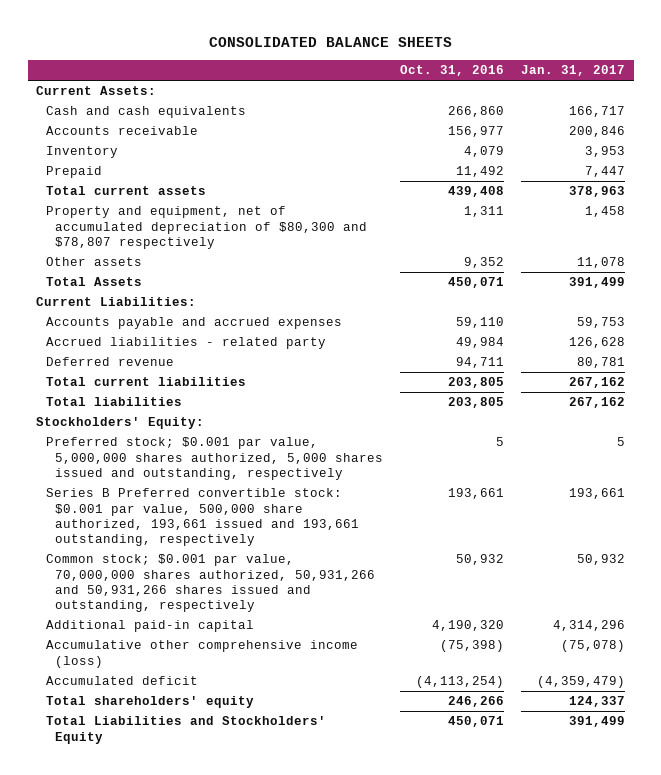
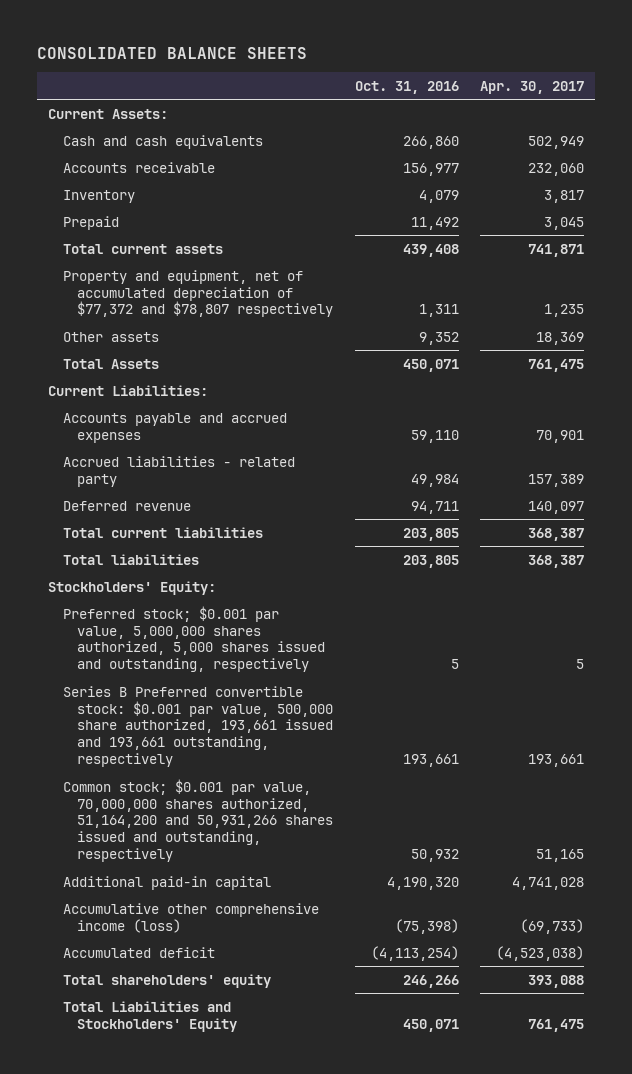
[521,65,626,77] Jan. 31, 2017 -> none
none -> [480,80,585,94] Apr. 30, 2017
[45,206,367,250] Property and equipment, net of accumulated depreciation of $80,300 and $78,807 respectively -> [62,269,334,318] Property and equipment, net of accumulated depreciation of $77,372 and $78,807 respectively
[45,554,375,613] Common stock; $0.001 par value, 70,000,000 shares authorized, 50,931,266 and 50,931,266 shares issued and outstanding, respectively -> [62,778,334,863] Common stock; $0.001 par value, 70,000,000 shares authorized, 51,164,200 and 50,931,266 shares issued and outstanding, respectively

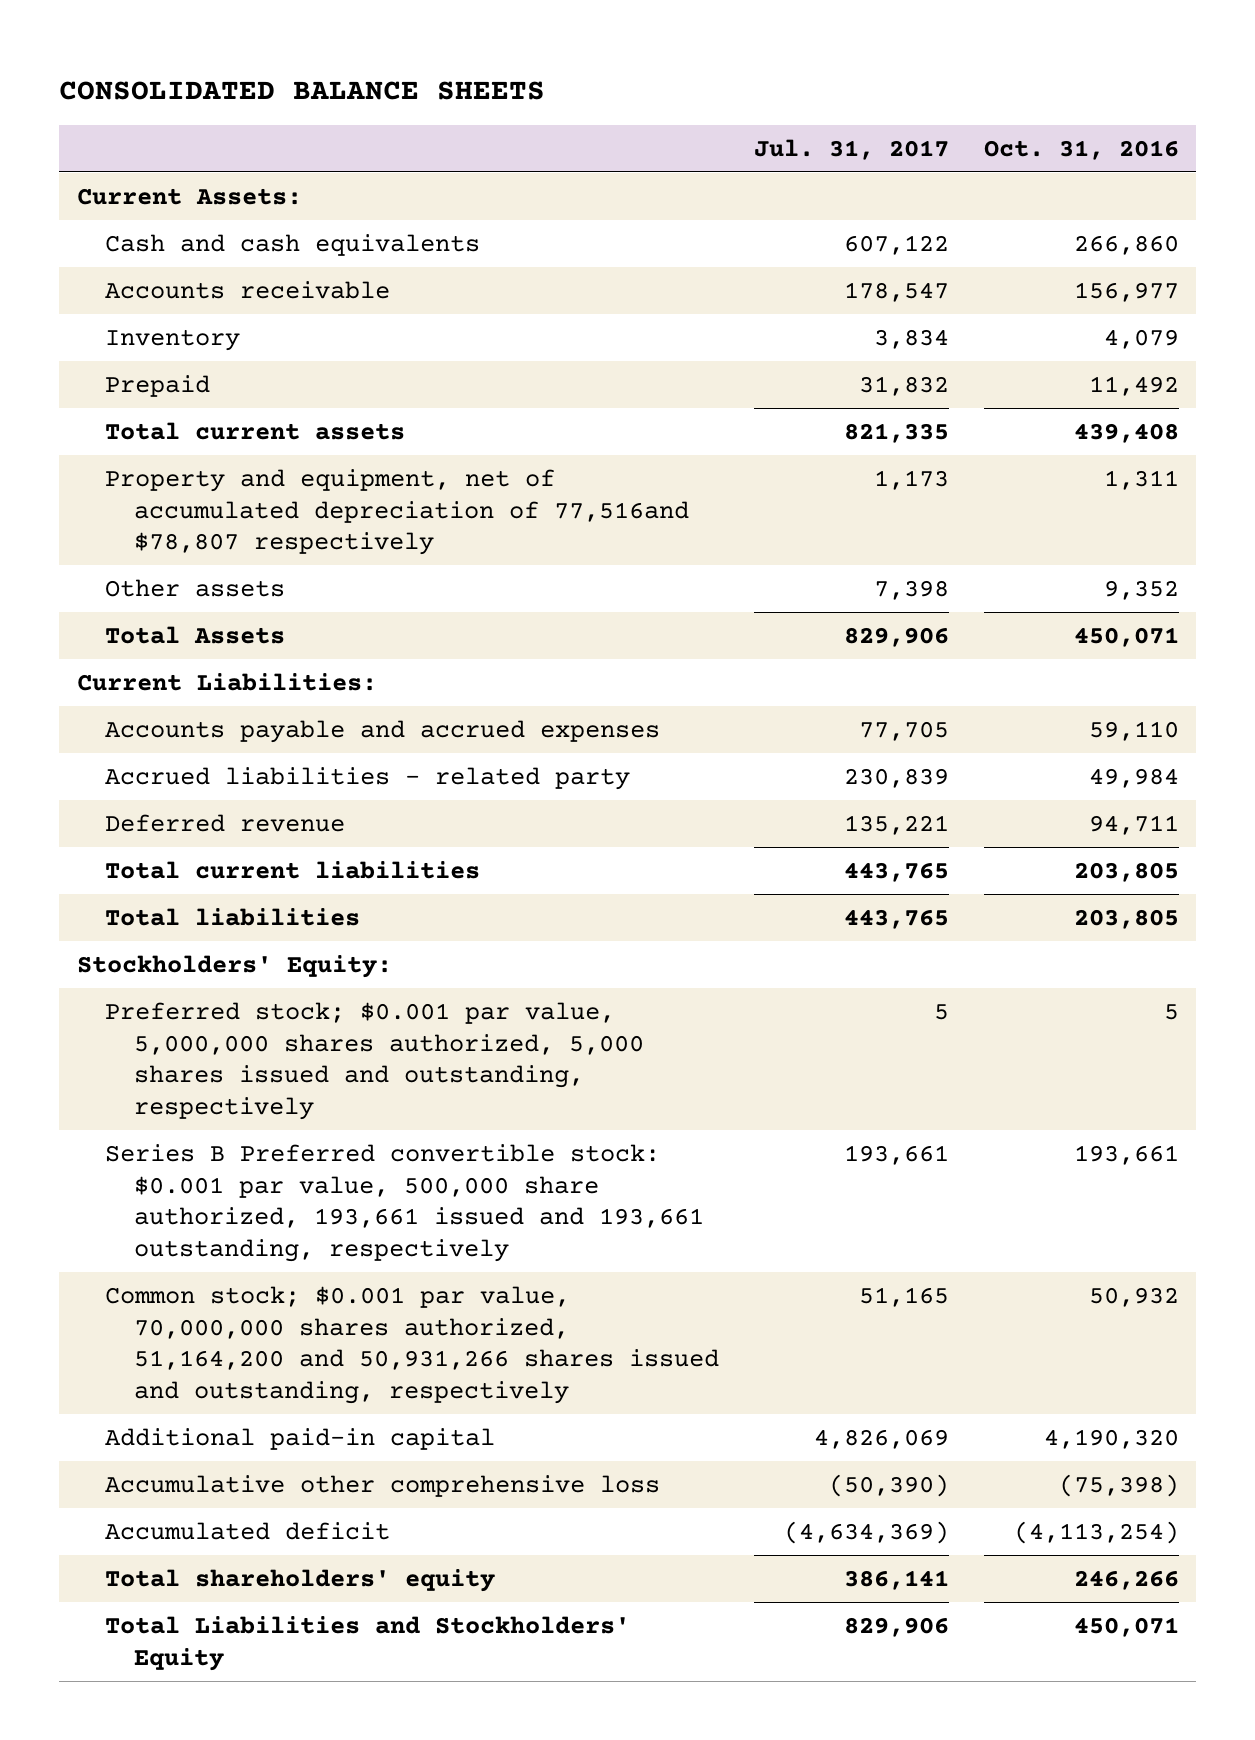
[480,80,585,94] Apr. 30, 2017 -> none
none -> [753,138,949,160] Jul. 31, 2017
[62,269,334,318] Property and equipment, net of accumulated depreciation of $77,372 and $78,807 respectively -> [105,468,689,556] Property and equipment, net of accumulated depreciation of 77,516and $78,807 respectively
[62,902,319,933] Accumulative other comprehensive income (loss) -> [105,1474,661,1497] Accumulative other comprehensive loss

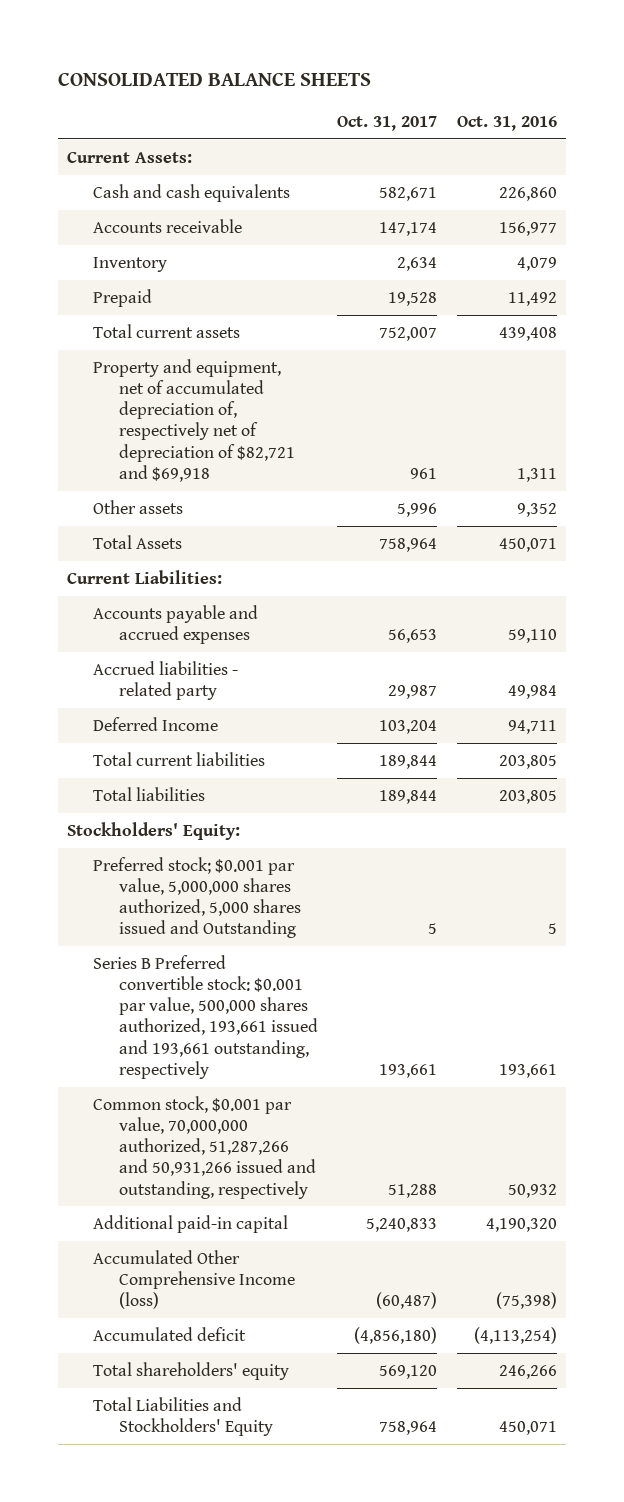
[753,138,949,160] Jul. 31, 2017 -> none
none -> [337,115,438,131] Oct. 31, 2017
[1073,234,1179,255] 266,860 -> [498,187,557,202] 226,860
[105,468,689,556] Property and equipment, net of accumulated depreciation of 77,516and $78,807 respectively -> [93,359,295,482] Property and equipment, net of accumulated depreciation of, respectively net of depreciation of $82,721 and $69,918
[105,813,346,832] Deferred revenue -> [93,717,219,732] Deferred Income
[105,1001,644,1121] Preferred stock; $0.001 par value, 5,000,000 shares authorized, 5,000 shares issued and outstanding, respectively -> [93,857,301,939] Preferred stock; $0.001 par value, 5,000,000 shares authorized, 5,000 shares issued and Outstanding
[105,1143,704,1263] Series B Preferred convertible stock: $0.001 par value, 500,000 share authorized, 193,661 issued and 193,661 outstanding, respectively -> [93,955,318,1079] Series B Preferred convertible stock: $0.001 par value, 500,000 shares authorized, 193,661 issued and 193,661 outstanding, respectively
[105,1285,719,1405] Common stock; $0.001 par value, 70,000,000 shares authorized, 51,164,200 and 50,931,266 shares issued and outstanding, respectively -> [93,1096,316,1199] Common stock, $0.001 par value, 70,000,000 authorized, 51,287,266 and 50,931,266 issued and outstanding, respectively
[105,1474,661,1497] Accumulative other comprehensive loss -> [93,1250,295,1310] Accumulated Other Comprehensive Income (loss)

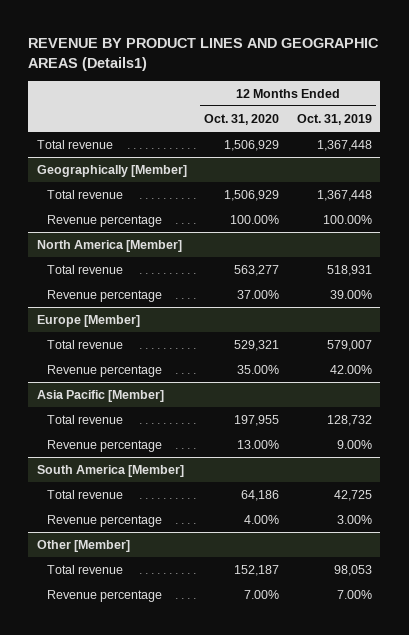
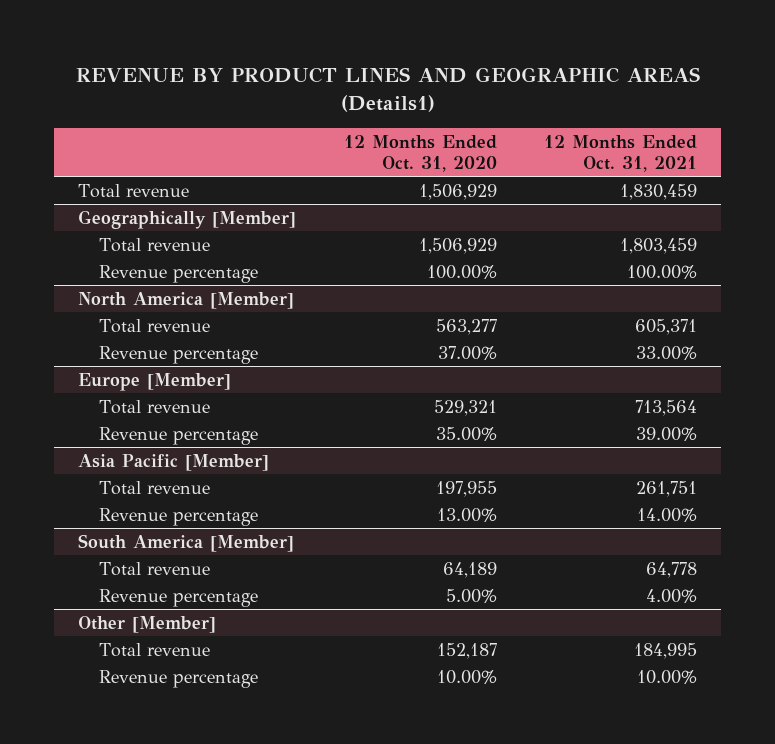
[296,113,372,125] Oct. 31, 2019 -> none
none -> [544,134,698,173] 12 Months Ended Oct. 31, 2021
[241,490,280,502] 64,186 -> [442,561,497,578] 64,189
[244,515,280,525] 4.00% -> [445,588,497,603] 5.00%
[244,590,280,600] 7.00% -> [436,669,497,684] 10.00%

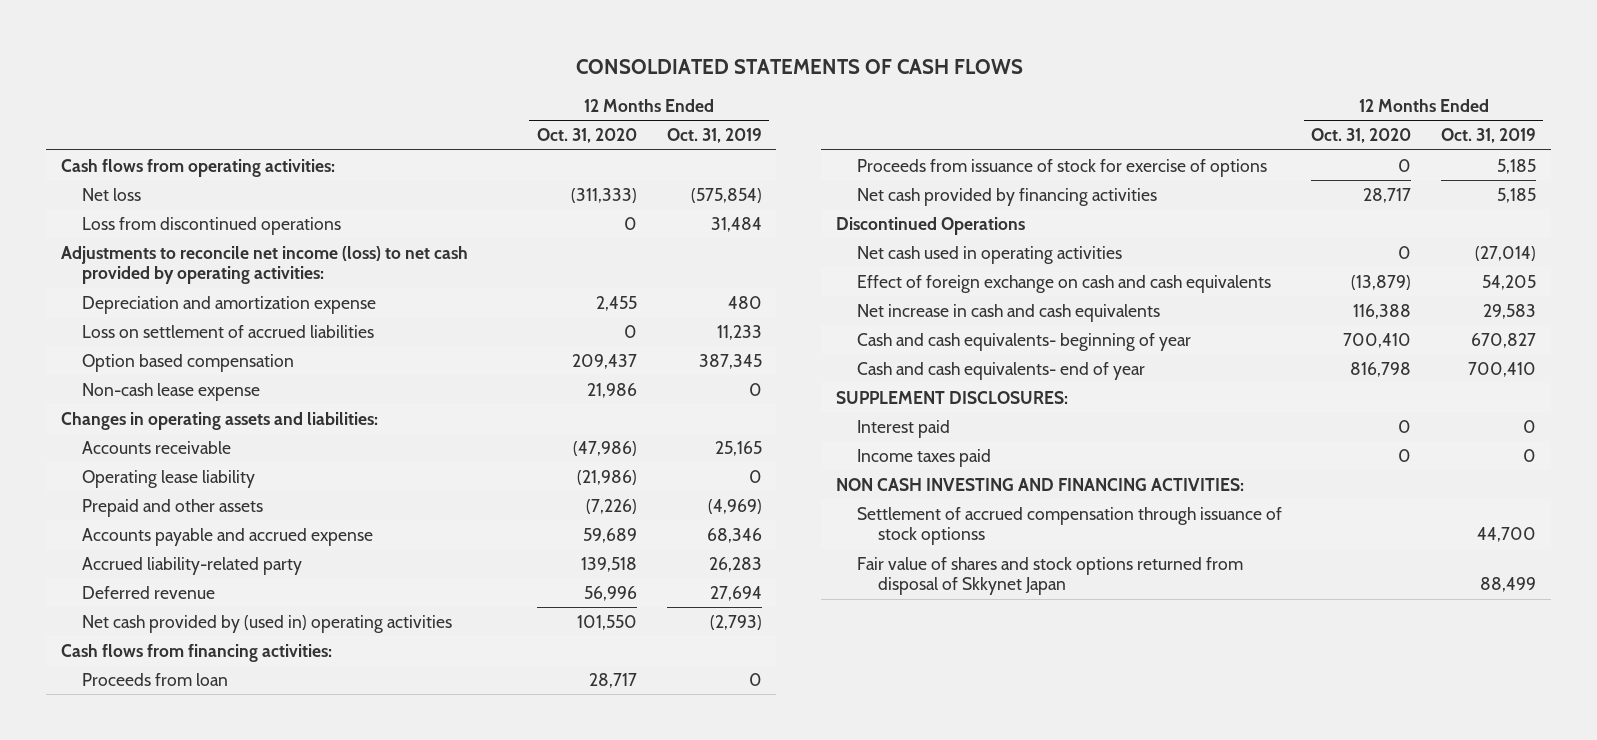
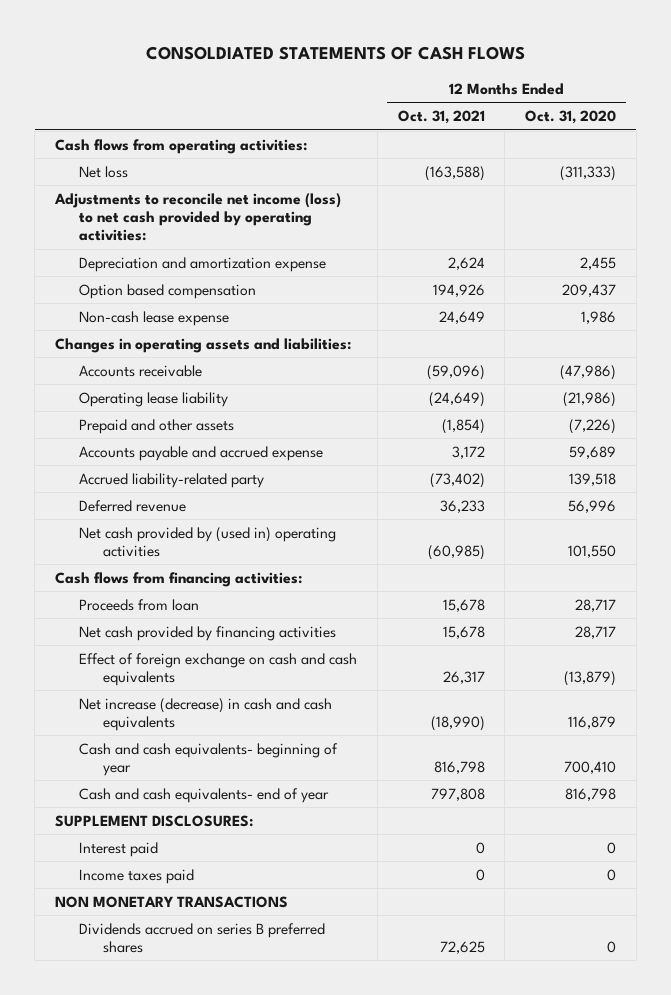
[666,128,762,144] Oct. 31, 2019 -> none
none -> [397,110,485,125] Oct. 31, 2021
[82,216,342,235] Loss from discontinued operations -> none
[82,324,375,338] Loss on settlement of accrued liabilities -> none
[586,382,637,398] 21,986 -> [581,310,617,324] 1,986
[856,158,1267,177] Proceeds from issuance of stock for exercise of options -> none
[835,216,1025,235] Discontinued Operations -> none
[856,245,1122,264] Net cash used in operating activities -> none
[856,303,1160,322] Net increase in cash and cash equivalents -> [79,697,333,731] Net increase (decrease) in cash and cash equivalents
[1353,303,1412,319] 116,388 -> [568,715,617,729] 116,879
[856,506,1282,546] Settlement of accrued compensation through issuance of stock optionss -> none
[856,556,1243,596] Fair value of shares and stock options returned from disposal of Skkynet Japan -> none
[835,477,1244,491] NON CASH INVESTING AND FINANCING ACTIVITIES: -> [55,895,289,908] NON MONETARY TRANSACTIONS
none -> [79,922,326,953] Dividends accrued on series B preferred shares

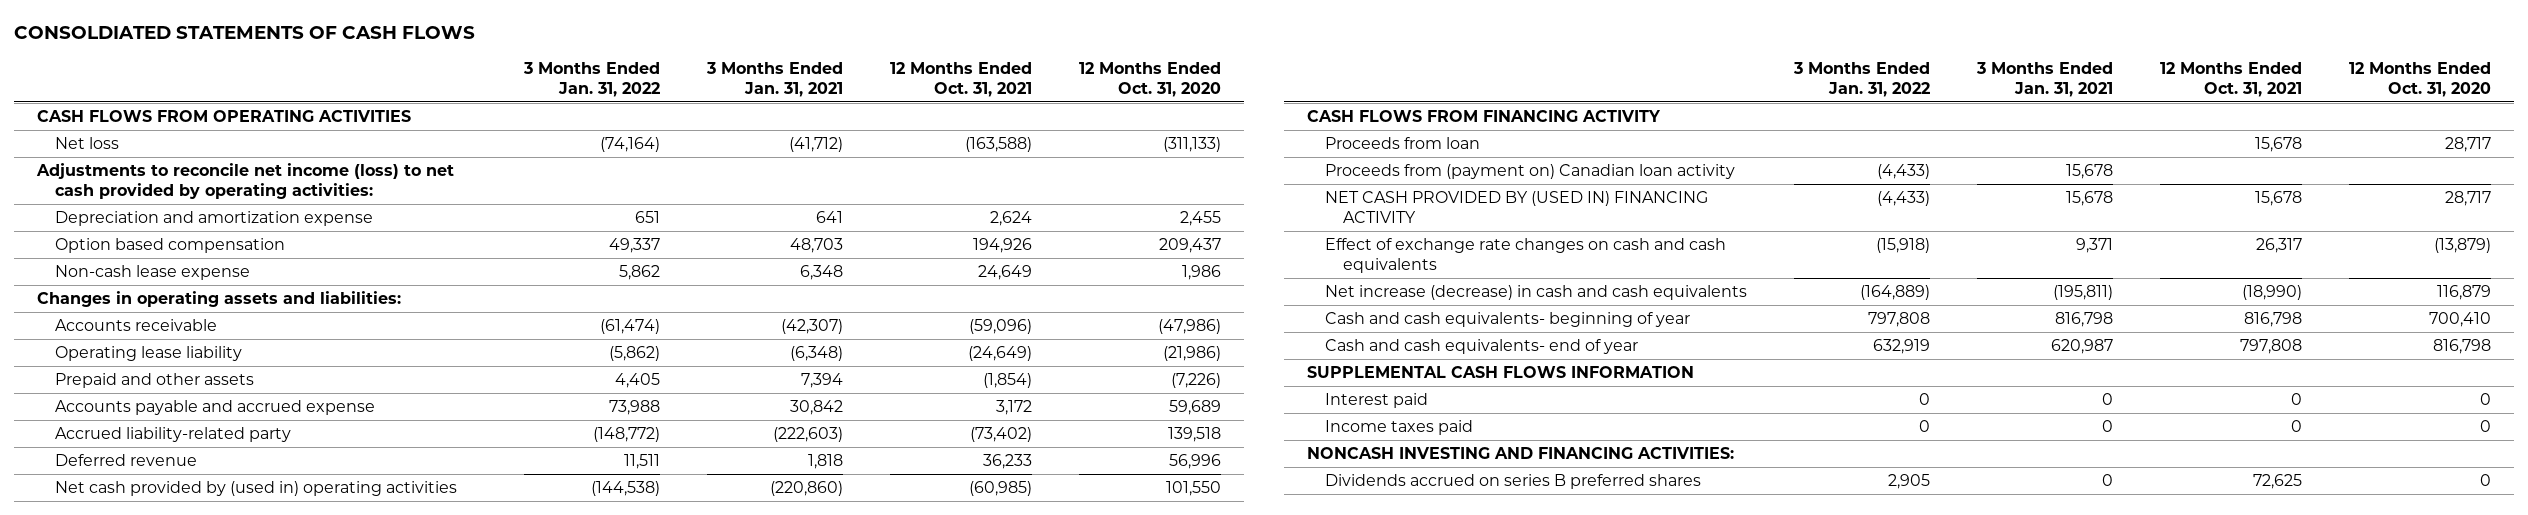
none -> [523,61,661,97] 3 Months Ended Jan. 31, 2022
none -> [705,61,843,97] 3 Months Ended Jan. 31, 2021
[55,138,308,154] Cash flows from operating activities: -> [37,110,412,123] CASH FLOWS FROM OPERATING ACTIVITIES
[560,165,617,181] (311,333) -> [1162,137,1221,153] (311,133)
[55,571,303,587] Cash flows from financing activities: -> [1307,110,1662,123] CASH FLOWS FROM FINANCING ACTIVITY
none -> [1325,164,1736,180] Proceeds from (payment on) Canadian loan activity
[79,625,337,641] Net cash provided by financing activities -> [1325,191,1709,224] NET CASH PROVIDED BY (USED IN) FINANCING ACTIVITY
[79,652,358,686] Effect of foreign exchange on cash and cash equivalents -> [1325,238,1727,274] Effect of exchange rate changes on cash and cash equivalents
[55,814,254,827] SUPPLEMENT DISCLOSURES: -> [1307,366,1695,379] SUPPLEMENTAL CASH FLOWS INFORMATION
[55,895,289,908] NON MONETARY TRANSACTIONS -> [1307,447,1735,460] NONCASH INVESTING AND FINANCING ACTIVITIES:

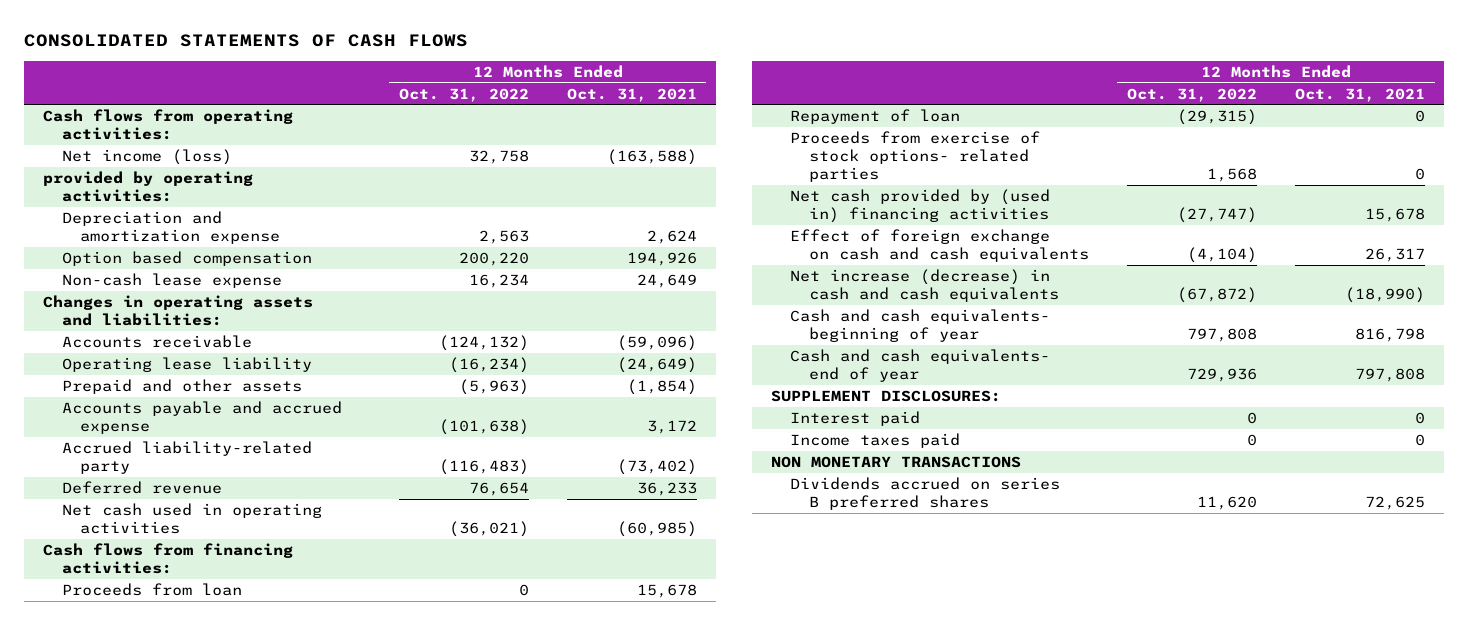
[13,25,475,39] CONSOLDIATED STATEMENTS OF CASH FLOWS -> [23,34,468,48] CONSOLIDATED STATEMENTS OF CASH FLOWS
[523,61,661,97] 3 Months Ended Jan. 31, 2022 -> none
[705,61,843,97] 3 Months Ended Jan. 31, 2021 -> none
[1078,61,1221,97] 12 Months Ended Oct. 31, 2020 -> none
none -> [398,87,529,102] Oct. 31, 2022
[36,163,455,200] Adjustments to reconcile net income (loss) to net cash provided by operating activities: -> none
[37,110,412,123] CASH FLOWS FROM OPERATING ACTIVITIES -> [42,108,293,140] Cash flows from operating activities:
[55,137,120,150] Net loss -> [61,148,232,165] Net income (loss)
none -> [42,170,253,202] provided by operating activities:
[55,481,458,497] Net cash provided by (used in) operating activities -> [61,502,322,534] Net cash used in operating activities
[1307,110,1662,123] CASH FLOWS FROM FINANCING ACTIVITY -> [42,542,293,574] Cash flows from financing activities:
[1325,164,1736,180] Proceeds from (payment on) Canadian loan activity -> none
none -> [790,108,961,124] Repayment of loan
none -> [790,130,1041,182] Proceeds from exercise of stock options- related parties
[1325,191,1709,224] NET CASH PROVIDED BY (USED IN) FINANCING ACTIVITY -> [790,188,1051,223] Net cash provided by (used in) financing activities
[1325,238,1727,274] Effect of exchange rate changes on cash and cash equivalents -> [790,228,1089,262] Effect of foreign exchange on cash and cash equivalents
[1307,366,1695,379] SUPPLEMENTAL CASH FLOWS INFORMATION -> [771,389,1002,402] SUPPLEMENT DISCLOSURES:
[1307,447,1735,460] NONCASH INVESTING AND FINANCING ACTIVITIES: -> [771,455,1022,468] NON MONETARY TRANSACTIONS

